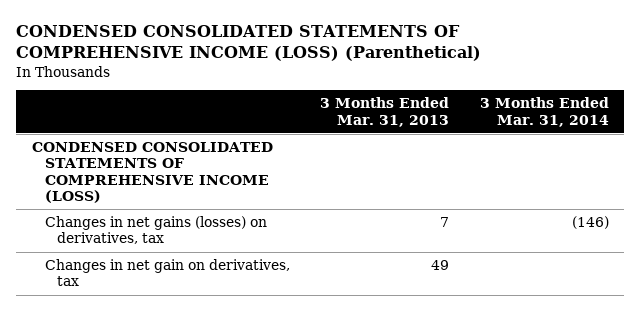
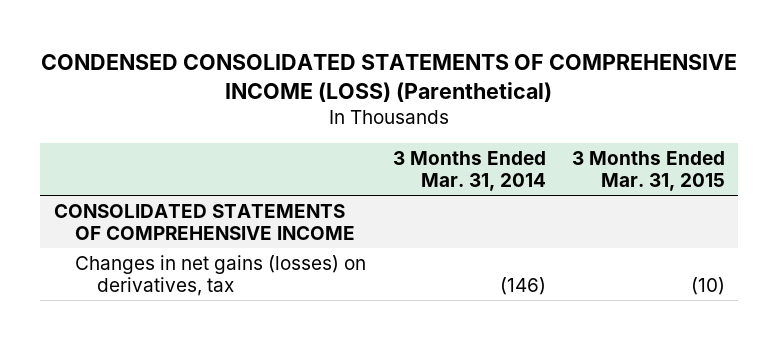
[320,97,450,127] 3 Months Ended Mar. 31, 2013 -> none
none -> [571,151,725,191] 3 Months Ended Mar. 31, 2015
[31,142,273,203] CONDENSED CONSOLIDATED STATEMENTS OF COMPREHENSIVE INCOME (LOSS) -> [53,203,356,240] CONSOLIDATED STATEMENTS OF COMPREHENSIVE INCOME
[44,259,290,287] Changes in net gain on derivatives, tax -> none

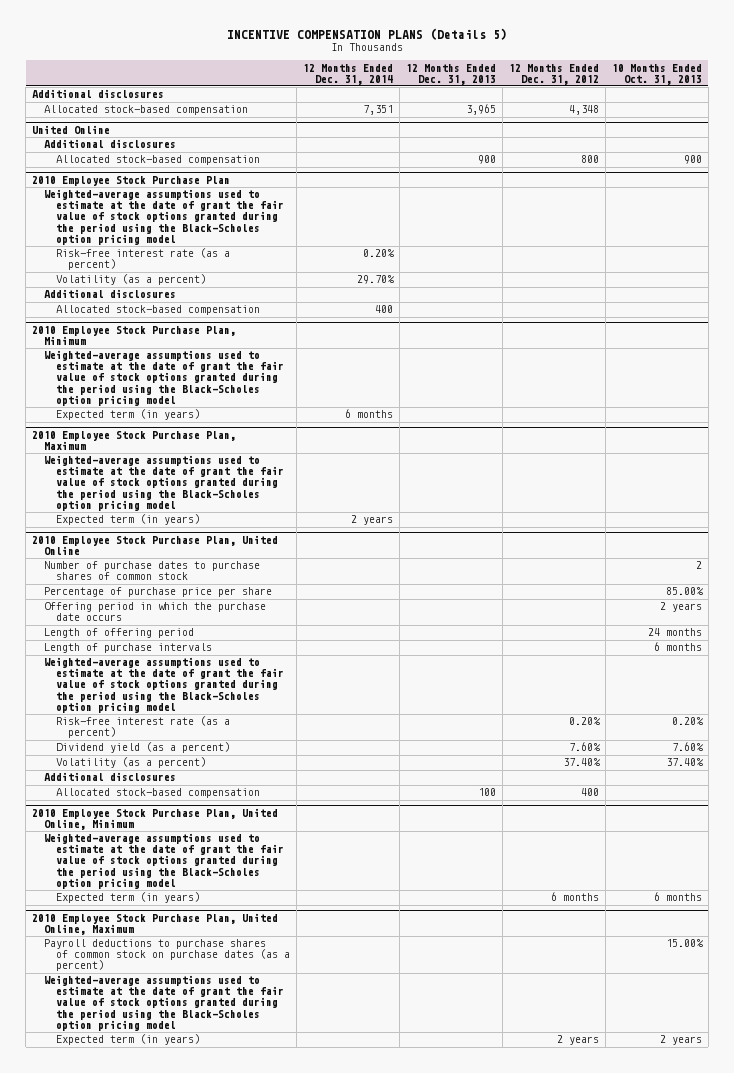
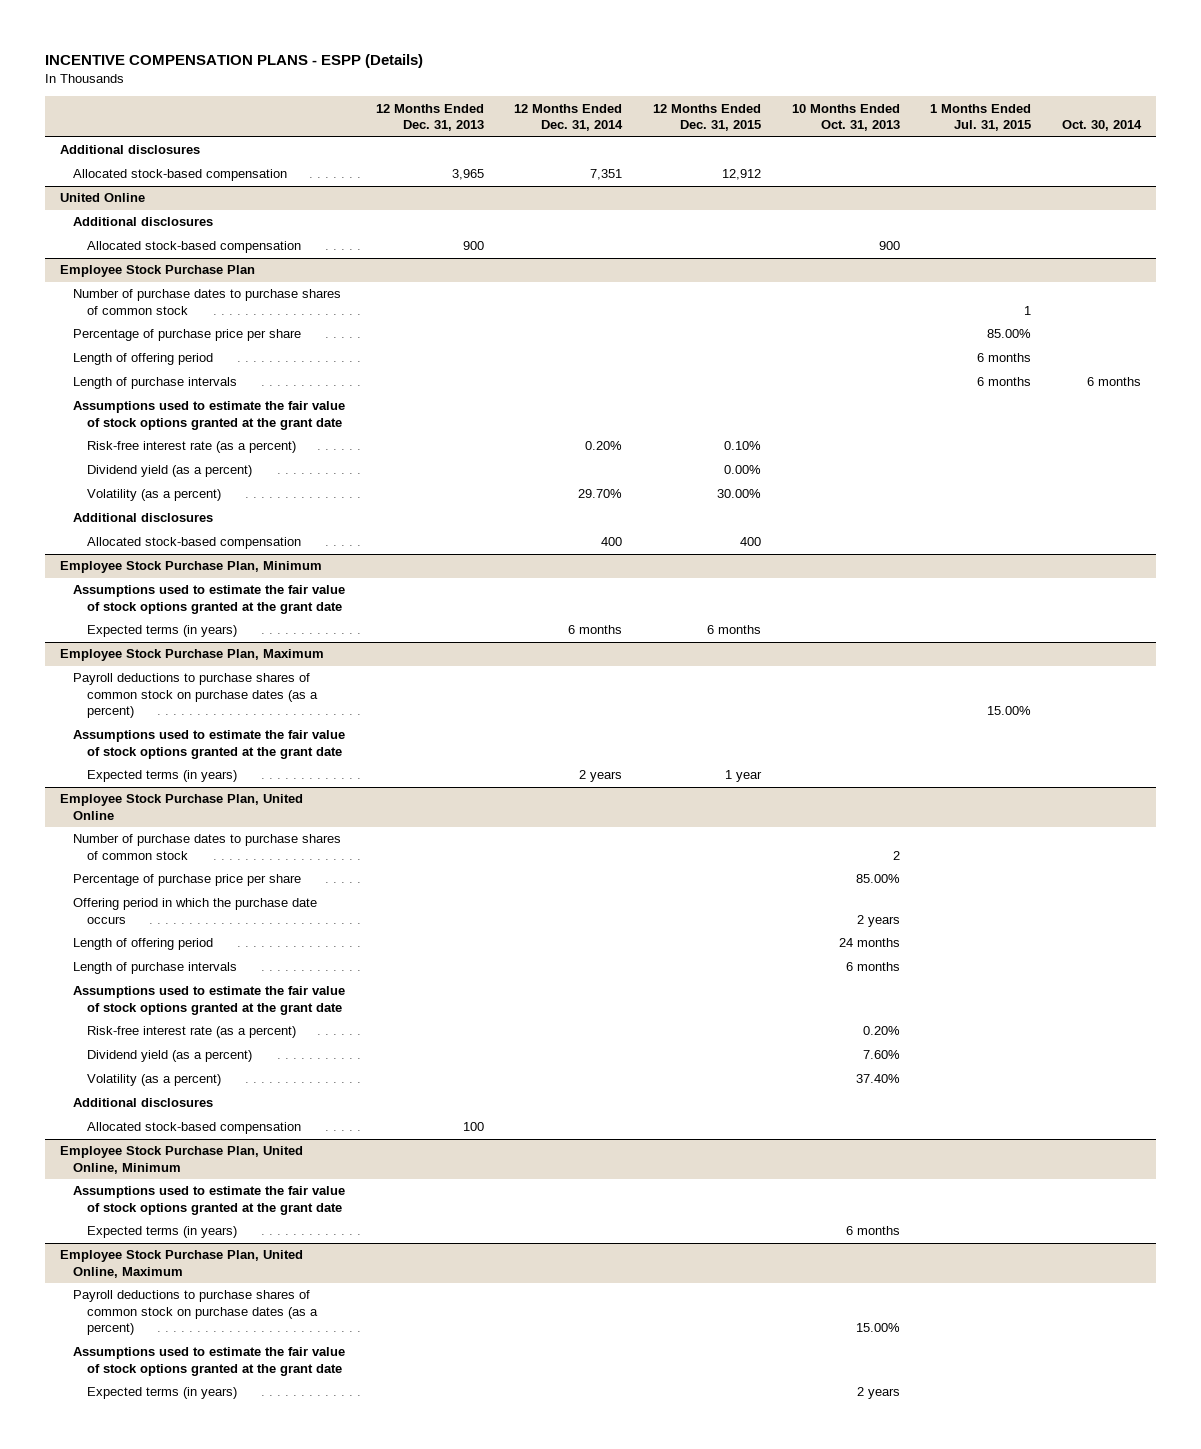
[227,28,508,41] INCENTIVE COMPENSATION PLANS (Details 5) -> [44,54,423,69] INCENTIVE COMPENSATION PLANS - ESPP (Details)
[509,63,600,85] 12 Months Ended Dec. 31, 2012 -> none
none -> [653,103,762,132] 12 Months Ended Dec. 31, 2015
none -> [930,103,1032,132] 1 Months Ended Jul. 31, 2015
none -> [1061,120,1142,132] Oct. 30, 2014
[32,175,231,186] 2010 Employee Stock Purchase Plan -> [60,265,256,278] Employee Stock Purchase Plan
none -> [73,289,342,315] Number of purchase dates to purchase shares of common stock
none -> [73,329,302,342] Percentage of purchase price per share
none -> [73,353,214,366] Length of offering period
none -> [73,377,238,390] Length of purchase intervals
[44,189,285,245] Weighted-average assumptions used to estimate at the date of grant the fair value of stock options granted during the period using the Black-Scholes option pricing model -> [73,401,346,430] Assumptions used to estimate the fair value of stock options granted at the grant date
none -> [86,465,252,478] Dividend yield (as a percent)
[32,325,237,345] 2010 Employee Stock Purchase Plan, Minimum -> [60,561,323,574] Employee Stock Purchase Plan, Minimum
[44,350,285,406] Weighted-average assumptions used to estimate at the date of grant the fair value of stock options granted during the period using the Black-Scholes option pricing model -> [73,585,346,614] Assumptions used to estimate the fair value of stock options granted at the grant date
[56,409,201,421] Expected term (in years) -> [86,625,237,638] Expected terms (in years)
[32,430,237,450] 2010 Employee Stock Purchase Plan, Maximum -> [60,649,325,662] Employee Stock Purchase Plan, Maximum
none -> [73,673,318,719] Payroll deductions to purchase shares of common stock on purchase dates (as a percent)
[44,455,285,511] Weighted-average assumptions used to estimate at the date of grant the fair value of stock options granted during the period using the Black-Scholes option pricing model -> [73,730,346,759] Assumptions used to estimate the fair value of stock options granted at the grant date
[56,514,201,526] Expected term (in years) -> [86,770,237,783] Expected terms (in years)
[32,534,279,555] 2010 Employee Stock Purchase Plan, United Online -> [60,794,304,820] Employee Stock Purchase Plan, United Online
[44,657,285,713] Weighted-average assumptions used to estimate at the date of grant the fair value of stock options granted during the period using the Black-Scholes option pricing model -> [73,986,346,1015] Assumptions used to estimate the fair value of stock options granted at the grant date
[32,807,279,830] 2010 Employee Stock Purchase Plan, United Online, Minimum -> [60,1146,304,1174] Employee Stock Purchase Plan, United Online, Minimum
[44,833,285,889] Weighted-average assumptions used to estimate at the date of grant the fair value of stock options granted during the period using the Black-Scholes option pricing model -> [73,1186,346,1215] Assumptions used to estimate the fair value of stock options granted at the grant date
[56,892,201,904] Expected term (in years) -> [86,1226,237,1239] Expected terms (in years)
[32,912,279,935] 2010 Employee Stock Purchase Plan, United Online, Maximum -> [60,1250,304,1278] Employee Stock Purchase Plan, United Online, Maximum
[44,975,285,1031] Weighted-average assumptions used to estimate at the date of grant the fair value of stock options granted during the period using the Black-Scholes option pricing model -> [73,1347,346,1376] Assumptions used to estimate the fair value of stock options granted at the grant date
[56,1034,201,1046] Expected term (in years) -> [86,1387,237,1400] Expected terms (in years)

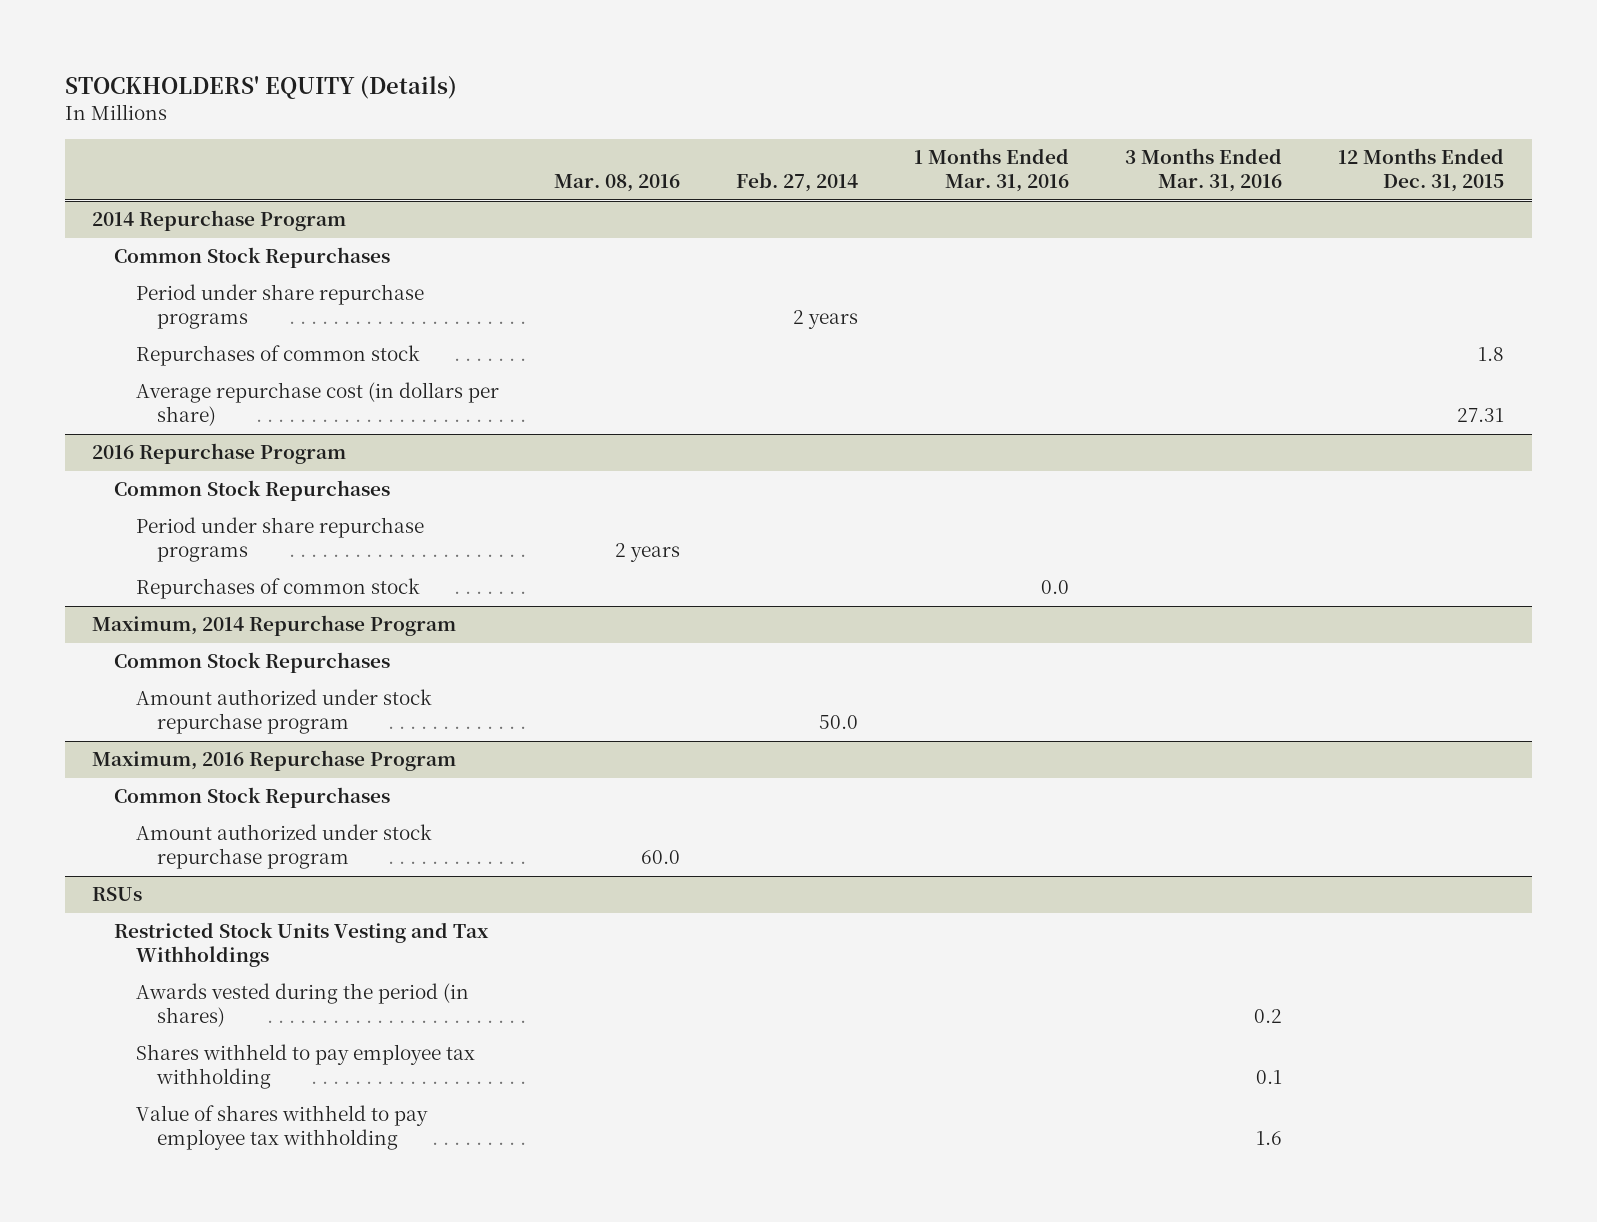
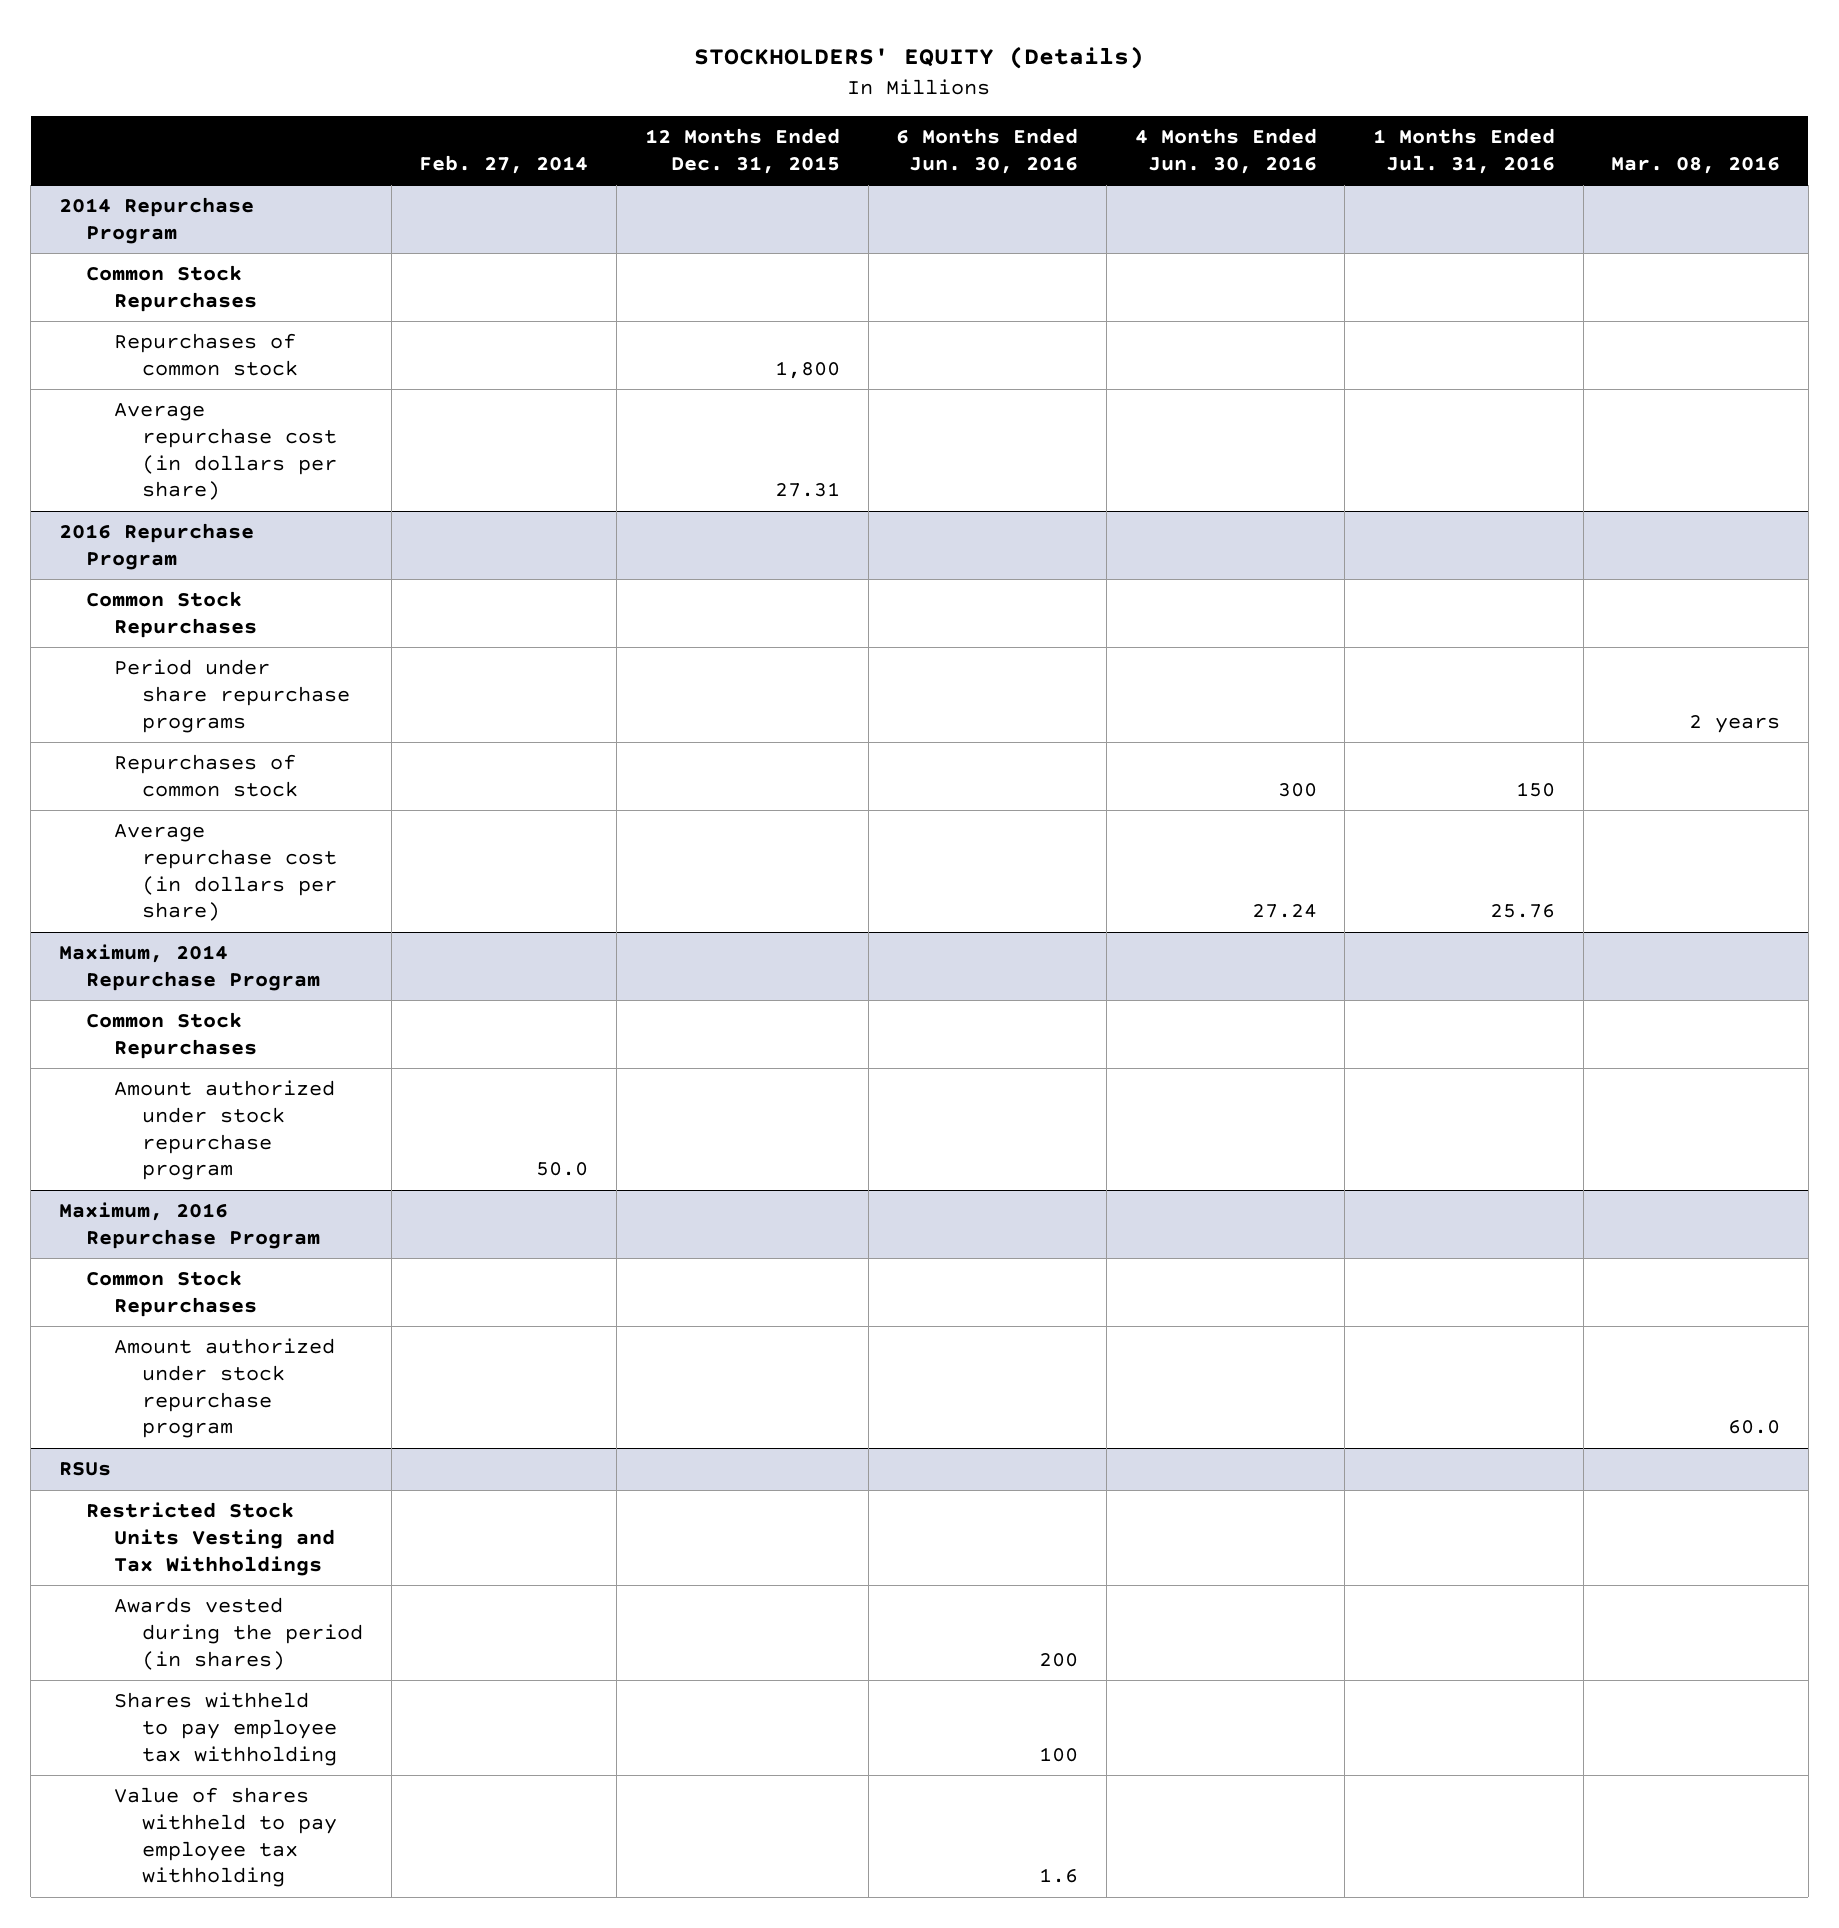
[914,148,1070,193] 1 Months Ended Mar. 31, 2016 -> none
[1125,148,1283,193] 3 Months Ended Mar. 31, 2016 -> none
none -> [896,128,1079,174] 6 Months Ended Jun. 30, 2016
none -> [1134,128,1317,174] 4 Months Ended Jun. 30, 2016
none -> [1372,128,1555,174] 1 Months Ended Jul. 31, 2016
[135,284,424,330] Period under share repurchase programs -> none
[1478,347,1505,362] 1.8 -> [774,361,840,380] 1,800
none -> [114,824,338,922] Average repurchase cost (in dollars per share)

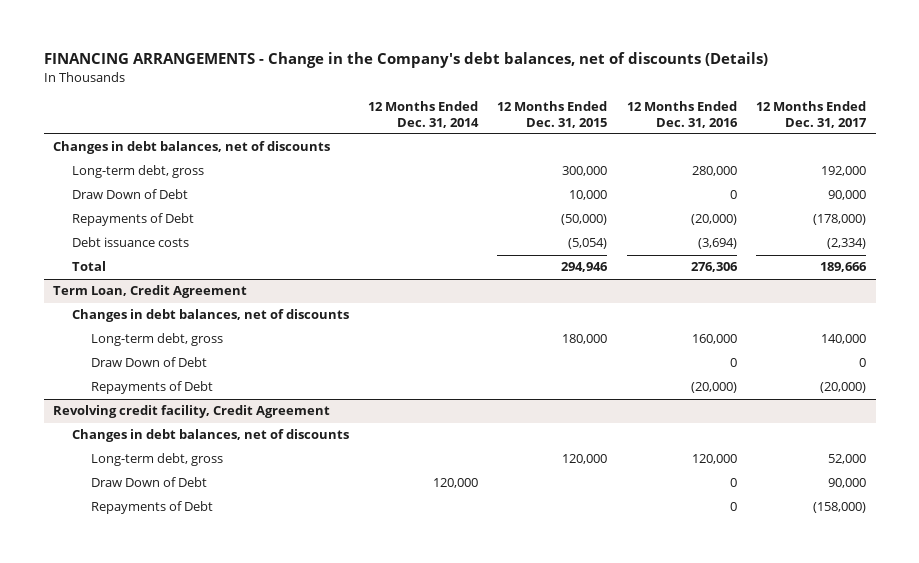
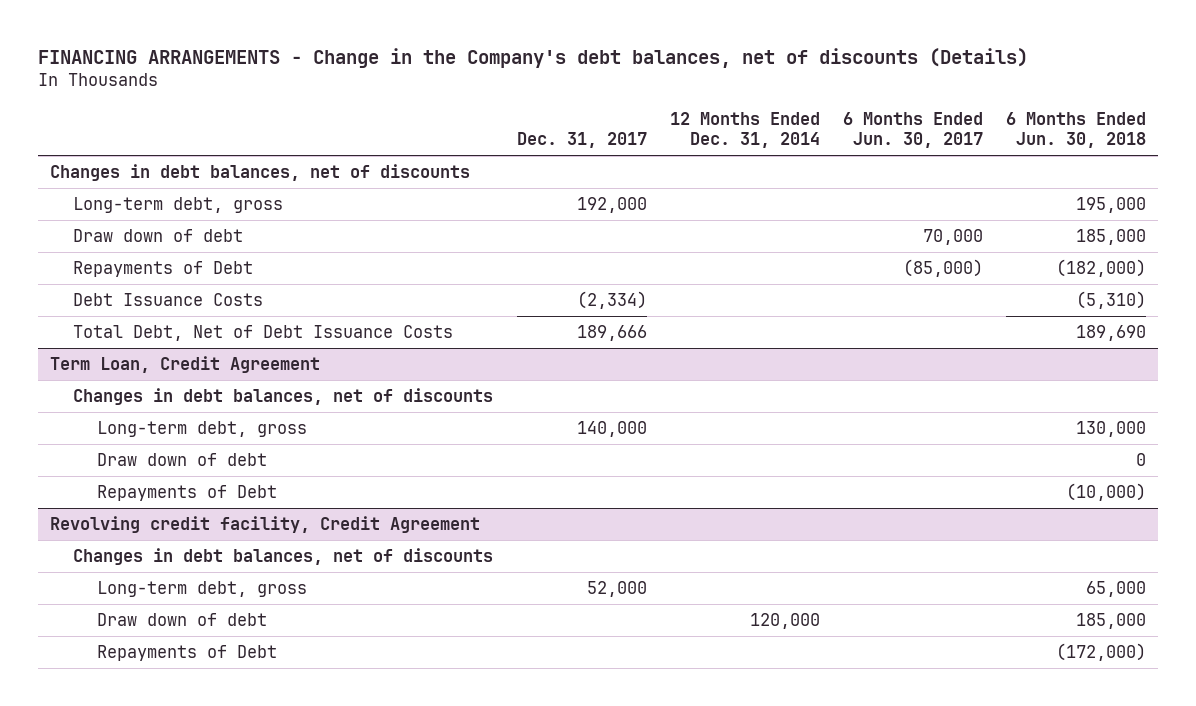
[497,101,608,128] 12 Months Ended Dec. 31, 2015 -> none
[626,101,738,128] 12 Months Ended Dec. 31, 2016 -> none
[756,101,868,128] 12 Months Ended Dec. 31, 2017 -> none
none -> [516,132,647,149] Dec. 31, 2017
none -> [843,111,984,149] 6 Months Ended Jun. 30, 2017
none -> [1006,111,1147,149] 6 Months Ended Jun. 30, 2018
[71,189,188,200] Draw Down of Debt -> [73,229,244,243] Draw down of debt
[71,237,189,248] Debt issuance costs -> [73,293,264,307] Debt Issuance Costs
[71,261,106,272] Total -> [73,325,454,342] Total Debt, Net of Debt Issuance Costs
[90,357,207,368] Draw Down of Debt -> [96,453,267,467] Draw down of debt
[90,477,207,488] Draw Down of Debt -> [96,613,267,627] Draw down of debt

